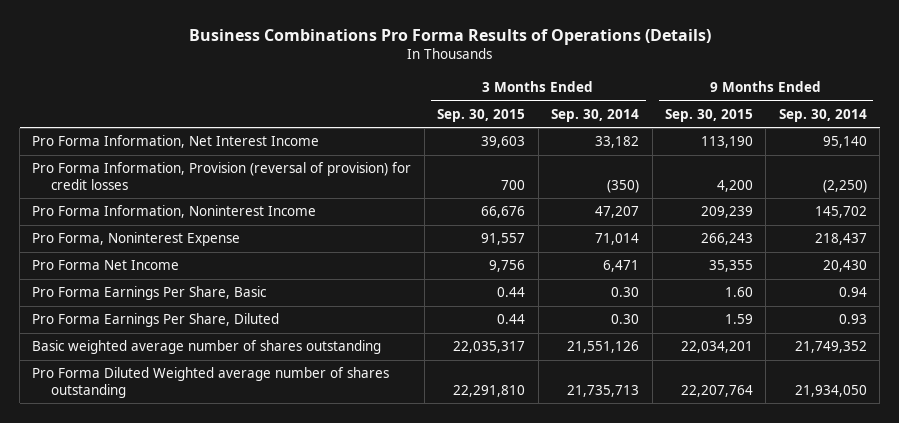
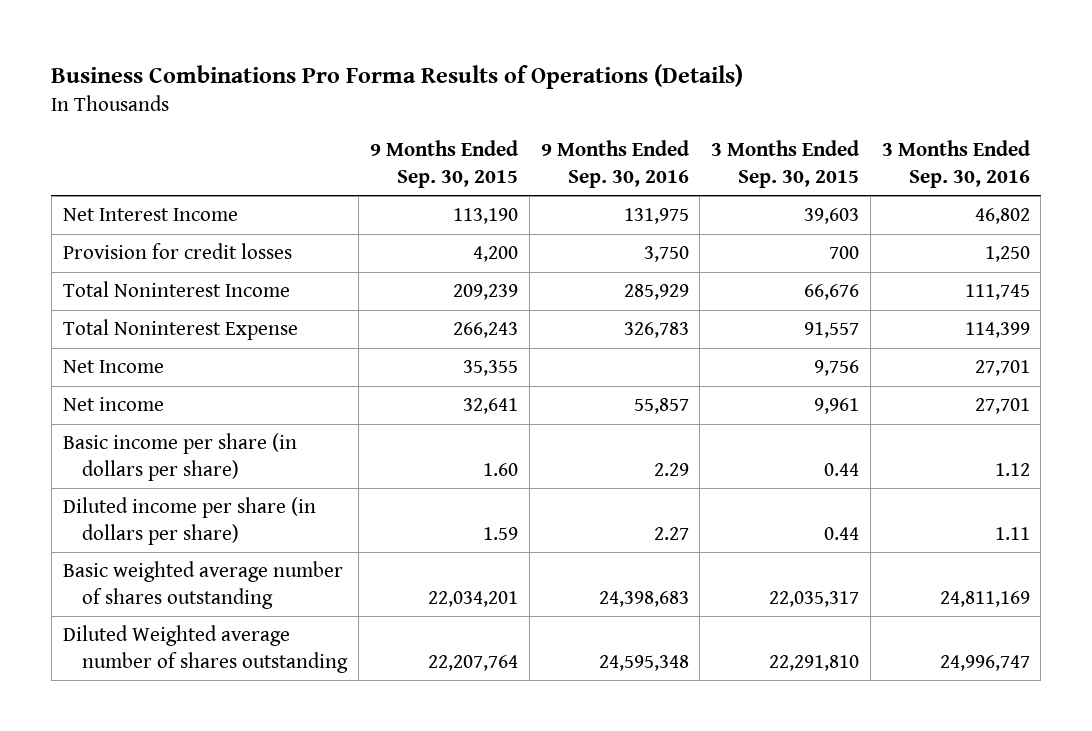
[551,108,640,122] Sep. 30, 2014 -> none
[778,108,867,122] Sep. 30, 2014 -> none
none -> [540,140,689,188] 9 Months Ended Sep. 30, 2016
none -> [881,140,1030,188] 3 Months Ended Sep. 30, 2016
[32,135,320,149] Pro Forma Information, Net Interest Income -> [62,208,238,222] Net Interest Income
[32,162,412,190] Pro Forma Information, Provision (reversal of provision) for credit losses -> [62,243,292,260] Provision for credit losses
[32,205,317,219] Pro Forma Information, Noninterest Income -> [62,281,290,298] Total Noninterest Income
[32,232,241,247] Pro Forma, Noninterest Expense -> [62,319,298,341] Total Noninterest Expense
[32,260,180,271] Pro Forma Net Income -> [62,360,164,374] Net Income
none -> [62,397,164,412] Net income
[32,286,268,301] Pro Forma Earnings Per Share, Basic -> [62,433,297,481] Basic income per share (in dollars per share)
[32,313,280,328] Pro Forma Earnings Per Share, Diluted -> [62,497,316,545] Diluted income per share (in dollars per share)
[32,367,390,398] Pro Forma Diluted Weighted average number of shares outstanding -> [62,625,349,673] Diluted Weighted average number of shares outstanding

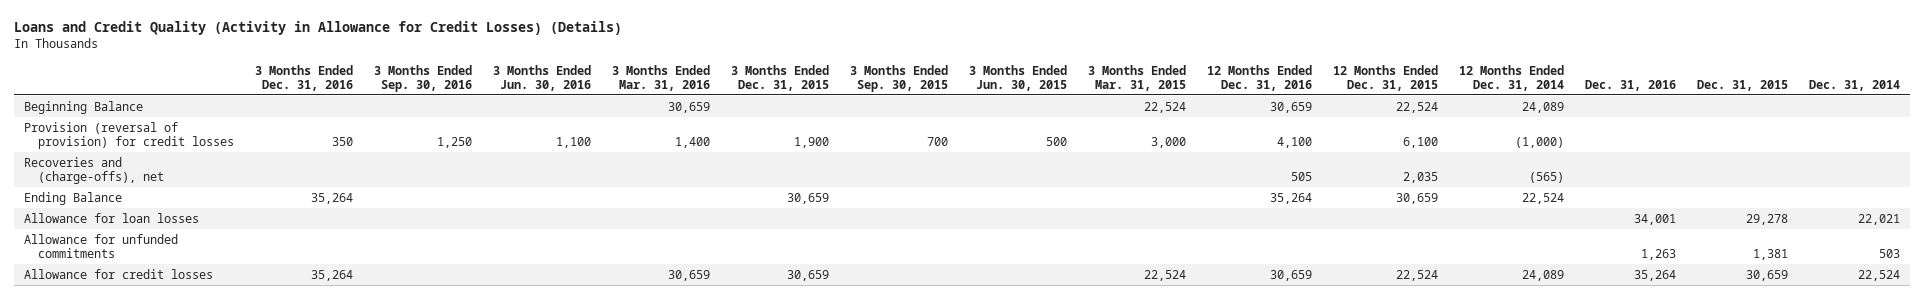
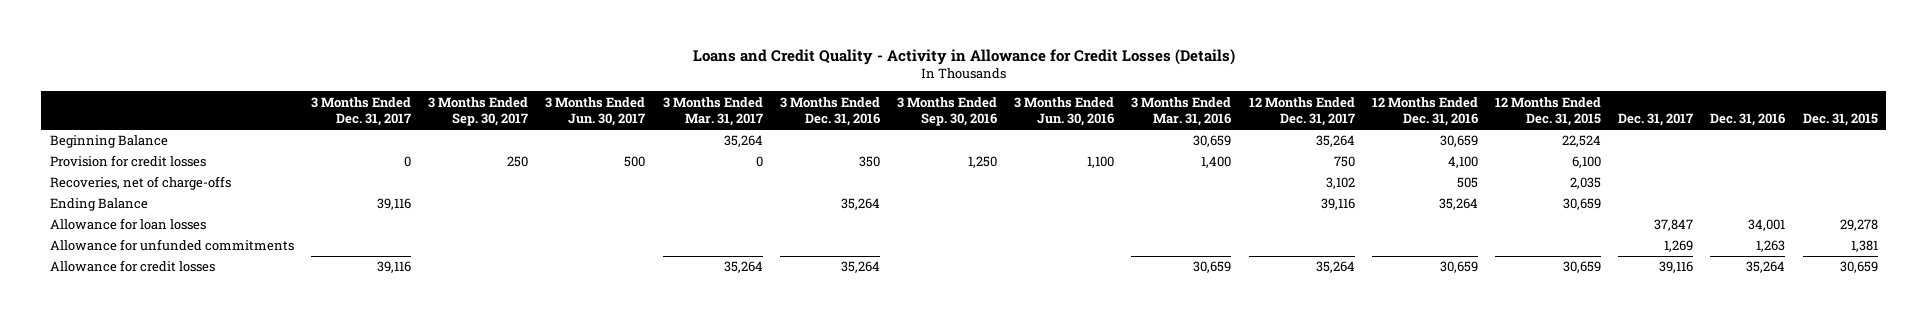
[13,21,622,36] Loans and Credit Quality (Activity in Allowance for Credit Losses) (Details) -> [692,49,1235,66] Loans and Credit Quality - Activity in Allowance for Credit Losses (Details)
[730,64,829,91] 3 Months Ended Dec. 31, 2015 -> none
[849,64,948,92] 3 Months Ended Sep. 30, 2015 -> none
[968,64,1067,91] 3 Months Ended Jun. 30, 2015 -> none
[1087,64,1186,91] 3 Months Ended Mar. 31, 2015 -> none
[1458,64,1564,91] 12 Months Ended Dec. 31, 2014 -> none
[1808,79,1900,91] Dec. 31, 2014 -> none
none -> [310,96,411,127] 3 Months Ended Dec. 31, 2017
none -> [428,96,529,127] 3 Months Ended Sep. 30, 2017
none -> [545,96,646,127] 3 Months Ended Jun. 30, 2017
none -> [662,96,763,127] 3 Months Ended Mar. 31, 2017
none -> [1248,96,1355,127] 12 Months Ended Dec. 31, 2017
none -> [1618,113,1694,127] Dec. 31, 2017
[24,121,235,149] Provision (reversal of provision) for credit losses -> [49,155,206,168] Provision for credit losses
[24,156,165,184] Recoveries and (charge-offs), net -> [49,176,231,191] Recoveries, net of charge-offs
[1395,269,1438,281] 22,524 -> [1563,261,1602,274] 30,659

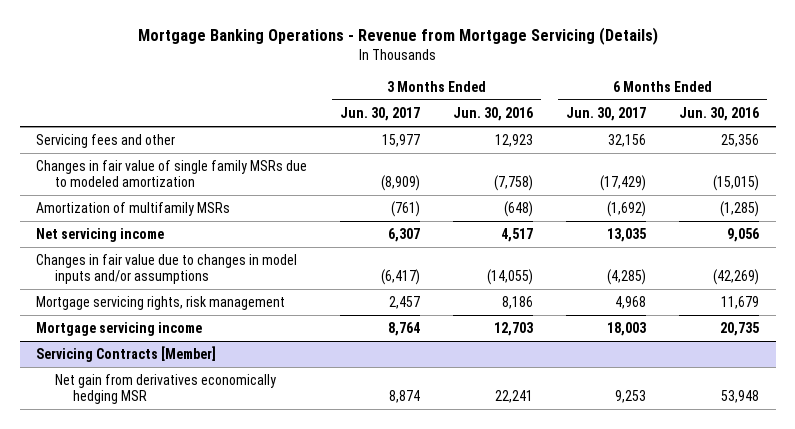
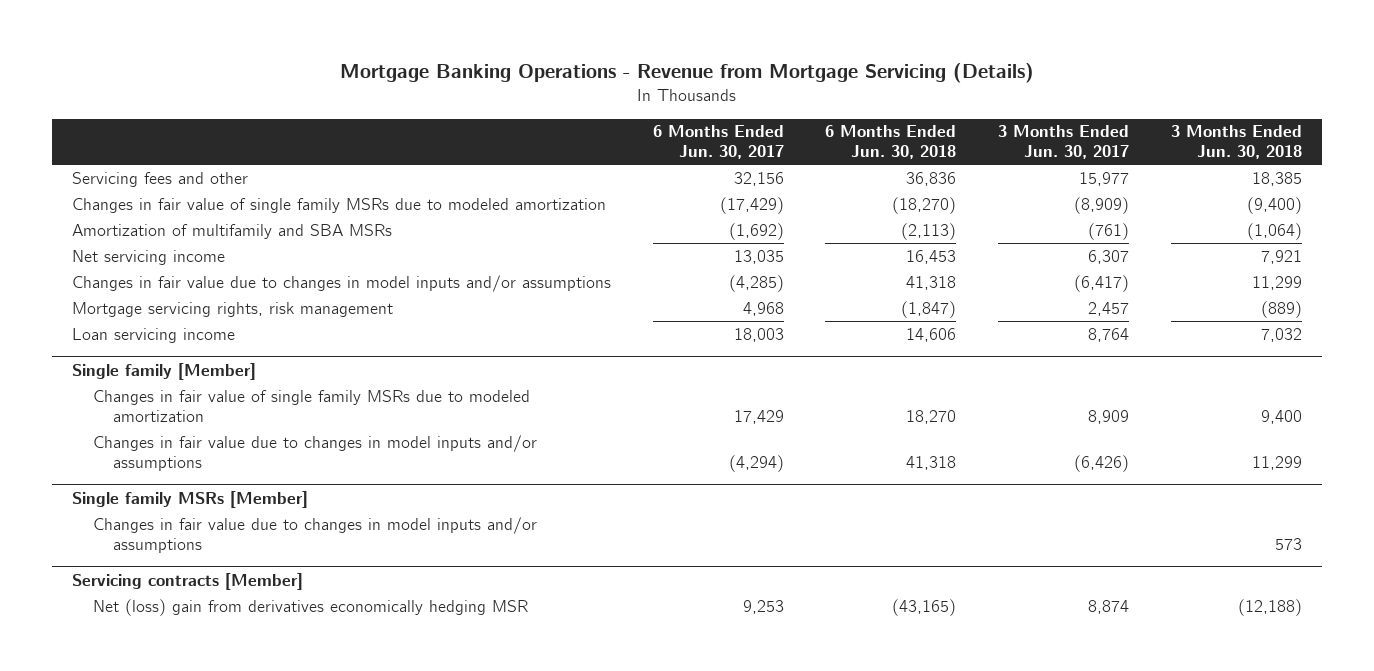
[453,106,534,121] Jun. 30, 2016 -> none
[679,106,760,121] Jun. 30, 2016 -> none
none -> [825,125,957,160] 6 Months Ended Jun. 30, 2018
none -> [1170,125,1302,160] 3 Months Ended Jun. 30, 2018
[36,201,231,216] Amortization of multifamily MSRs -> [72,223,393,239] Amortization of multifamily and SBA MSRs
[36,321,203,336] Mortgage servicing income -> [72,327,236,343] Loan servicing income
none -> [72,362,257,380] Single family [Member]
none -> [92,389,530,422] Changes in fair value of single family MSRs due to modeled amortization
none -> [92,434,537,471] Changes in fair value due to changes in model inputs and/or assumptions
none -> [72,490,309,508] Single family MSRs [Member]
none -> [92,516,537,553] Changes in fair value due to changes in model inputs and/or assumptions
[36,345,217,362] Servicing Contracts [Member] -> [72,572,304,590] Servicing contracts [Member]
[54,373,276,405] Net gain from derivatives economically hedging MSR -> [92,598,528,616] Net (loss) gain from derivatives economically hedging MSR

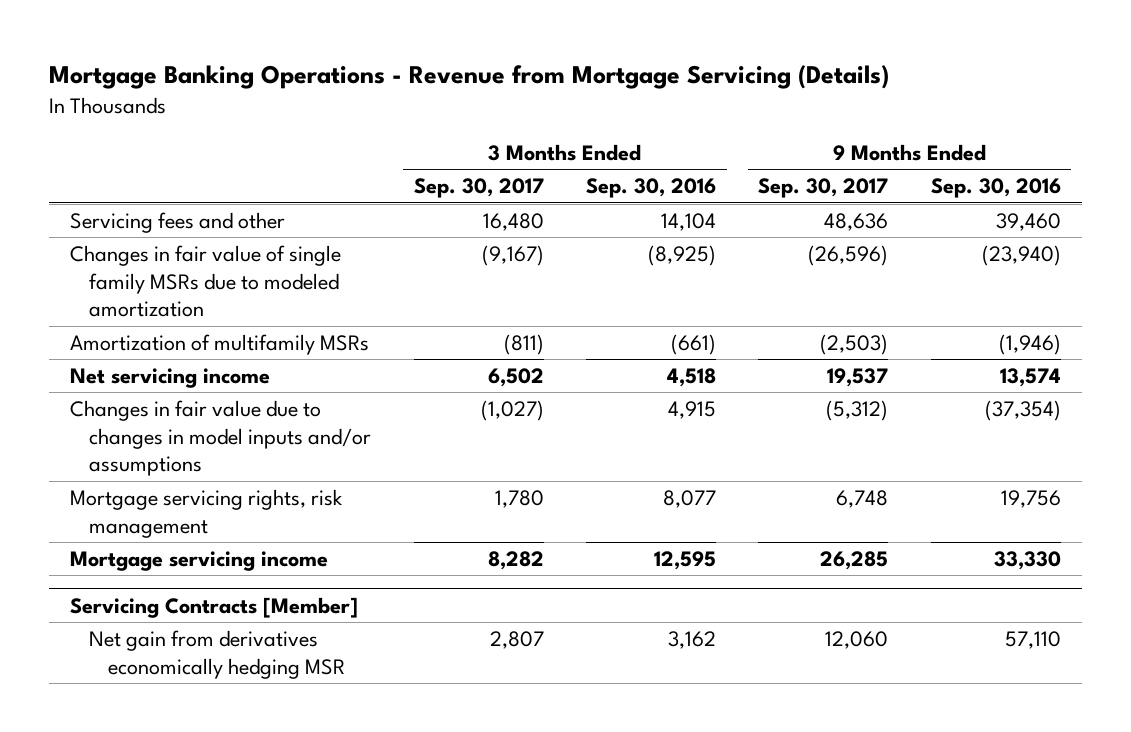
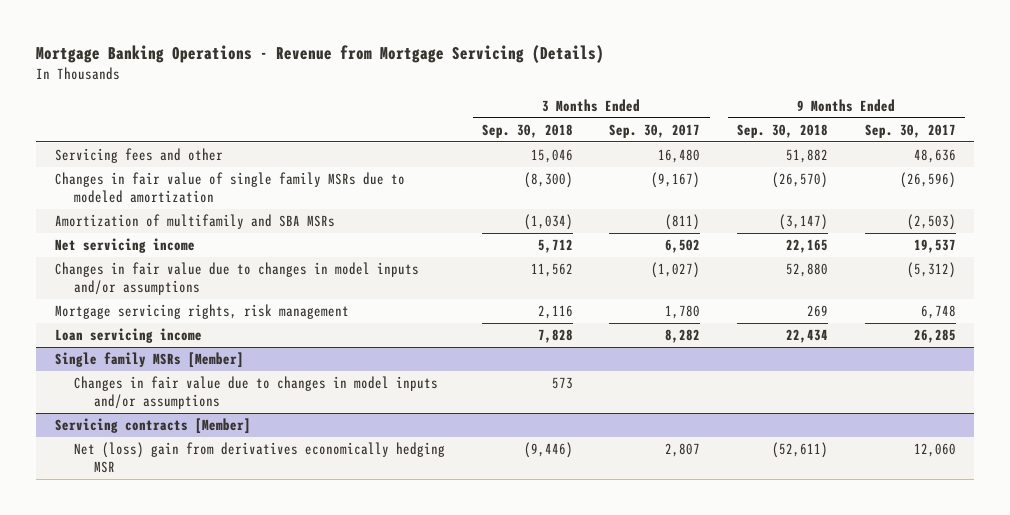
[585,178,716,199] Sep. 30, 2016 -> none
[930,178,1061,199] Sep. 30, 2016 -> none
none -> [481,123,573,138] Sep. 30, 2018
none -> [736,123,828,138] Sep. 30, 2018
[70,334,370,356] Amortization of multifamily MSRs -> [54,214,335,230] Amortization of multifamily and SBA MSRs
[70,551,329,572] Mortgage servicing income -> [54,328,202,344] Loan servicing income
none -> [54,352,244,369] Single family MSRs [Member]
none -> [74,376,439,409] Changes in fair value due to changes in model inputs and/or assumptions
[70,596,359,618] Servicing Contracts [Member] -> [54,418,251,435] Servicing contracts [Member]
[89,630,345,679] Net gain from derivatives economically hedging MSR -> [74,442,446,473] Net (loss) gain from derivatives economically hedging MSR

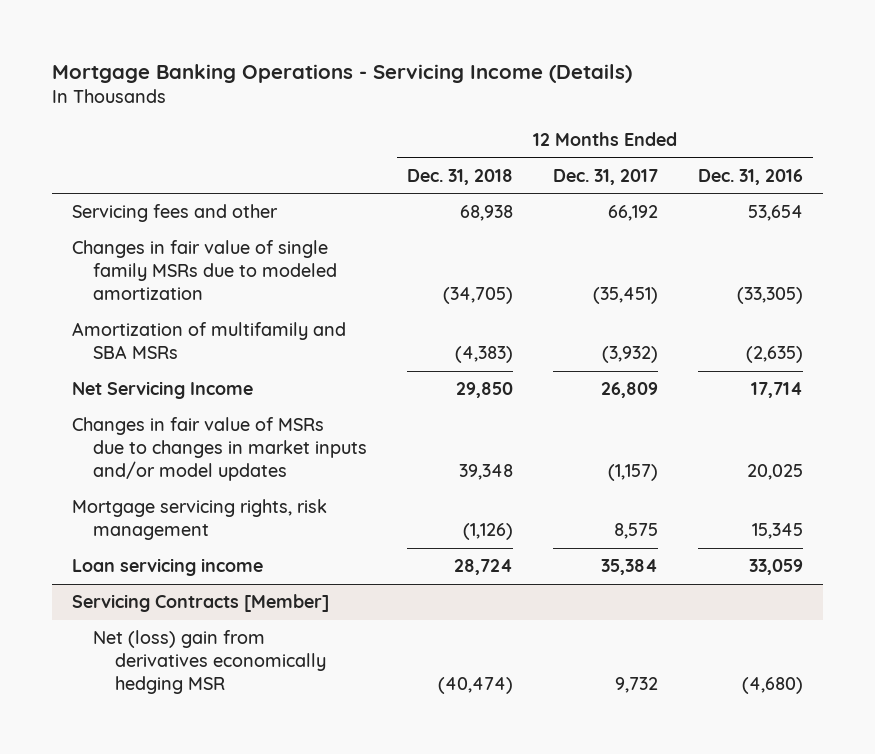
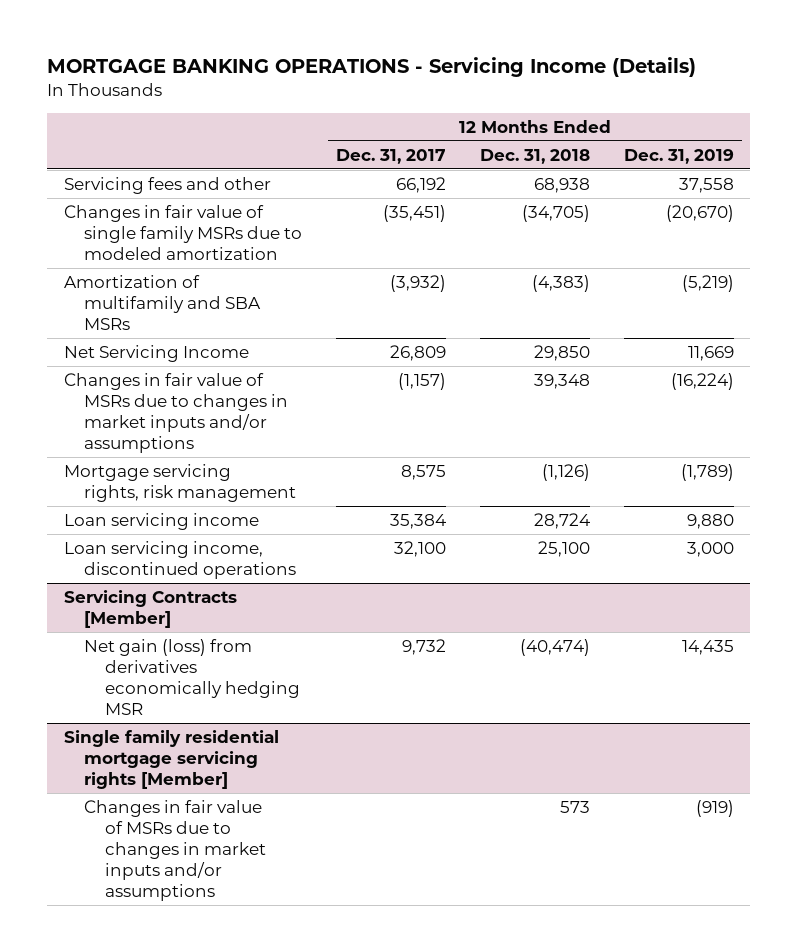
[51,64,632,84] Mortgage Banking Operations - Servicing Income (Details) -> [47,57,697,78] MORTGAGE BANKING OPERATIONS - Servicing Income (Details)
[698,168,804,185] Dec. 31, 2016 -> none
none -> [623,148,734,164] Dec. 31, 2019
[71,417,368,482] Changes in fair value of MSRs due to changes in market inputs and/or model updates -> [64,372,289,453] Changes in fair value of MSRs due to changes in market inputs and/or assumptions
none -> [64,540,297,579] Loan servicing income, discontinued operations
[93,630,326,695] Net (loss) gain from derivatives economically hedging MSR -> [84,638,300,715] Net gain (loss) from derivatives economically hedging MSR
none -> [64,729,280,789] Single family residential mortgage servicing rights [Member]
none -> [84,799,266,901] Changes in fair value of MSRs due to changes in market inputs and/or assumptions

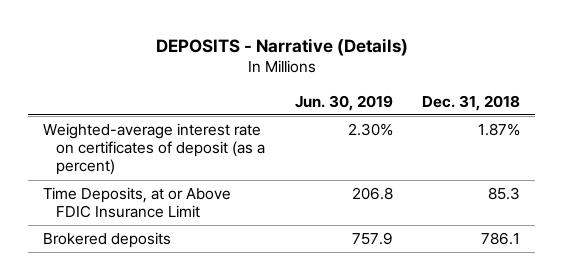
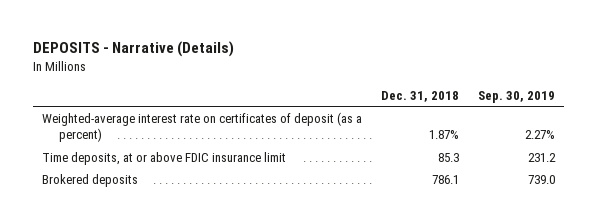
[294,94,393,111] Jun. 30, 2019 -> none
none -> [477,90,555,103] Sep. 30, 2019
[42,187,231,219] Time Deposits, at or Above FDIC Insurance Limit -> [42,151,287,165] Time deposits, at or above FDIC insurance limit

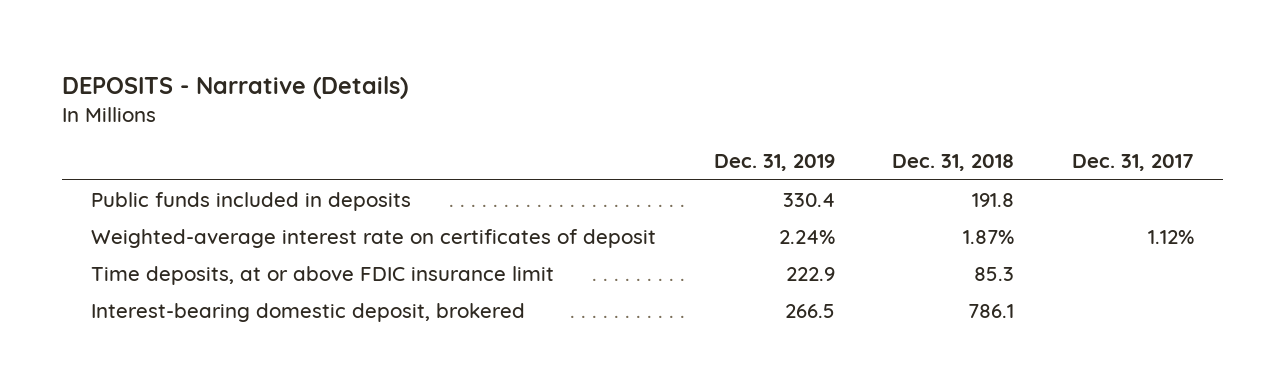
[477,90,555,103] Sep. 30, 2019 -> none
none -> [713,154,835,172] Dec. 31, 2019
none -> [1072,154,1195,172] Dec. 31, 2017
none -> [91,191,412,211] Public funds included in deposits
[42,111,363,143] Weighted-average interest rate on certificates of deposit (as a percent) -> [91,228,657,248] Weighted-average interest rate on certificates of deposit
[42,173,139,187] Brokered deposits -> [91,302,526,322] Interest-bearing domestic deposit, brokered

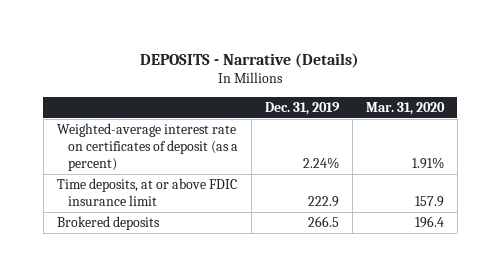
[892,154,1015,172] Dec. 31, 2018 -> none
[1072,154,1195,172] Dec. 31, 2017 -> none
none -> [365,101,445,115] Mar. 31, 2020
[91,191,412,211] Public funds included in deposits -> none
[91,228,657,248] Weighted-average interest rate on certificates of deposit -> [56,123,239,172] Weighted-average interest rate on certificates of deposit (as a percent)
[91,302,526,322] Interest-bearing domestic deposit, brokered -> [56,216,160,231] Brokered deposits

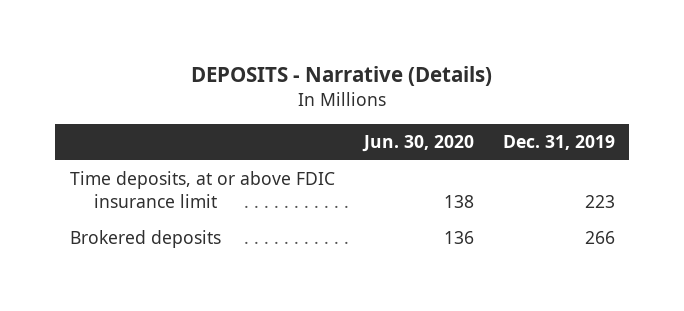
[365,101,445,115] Mar. 31, 2020 -> none
none -> [361,135,474,153] Jun. 30, 2020
[56,123,239,172] Weighted-average interest rate on certificates of deposit (as a percent) -> none
[307,196,339,208] 222.9 -> [584,195,615,209] 223
[307,216,339,228] 266.5 -> [584,231,615,245] 266

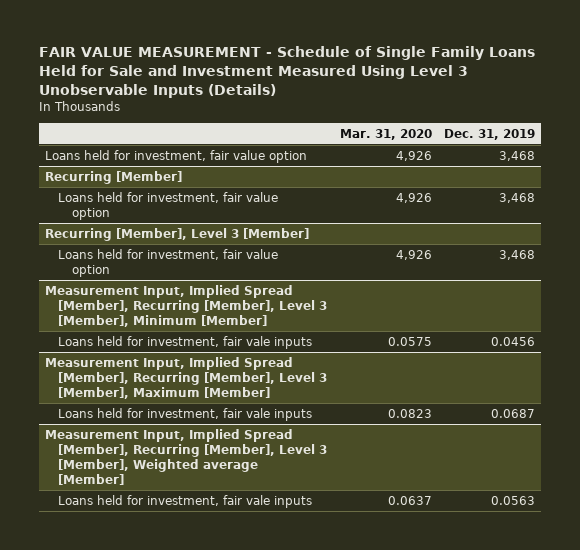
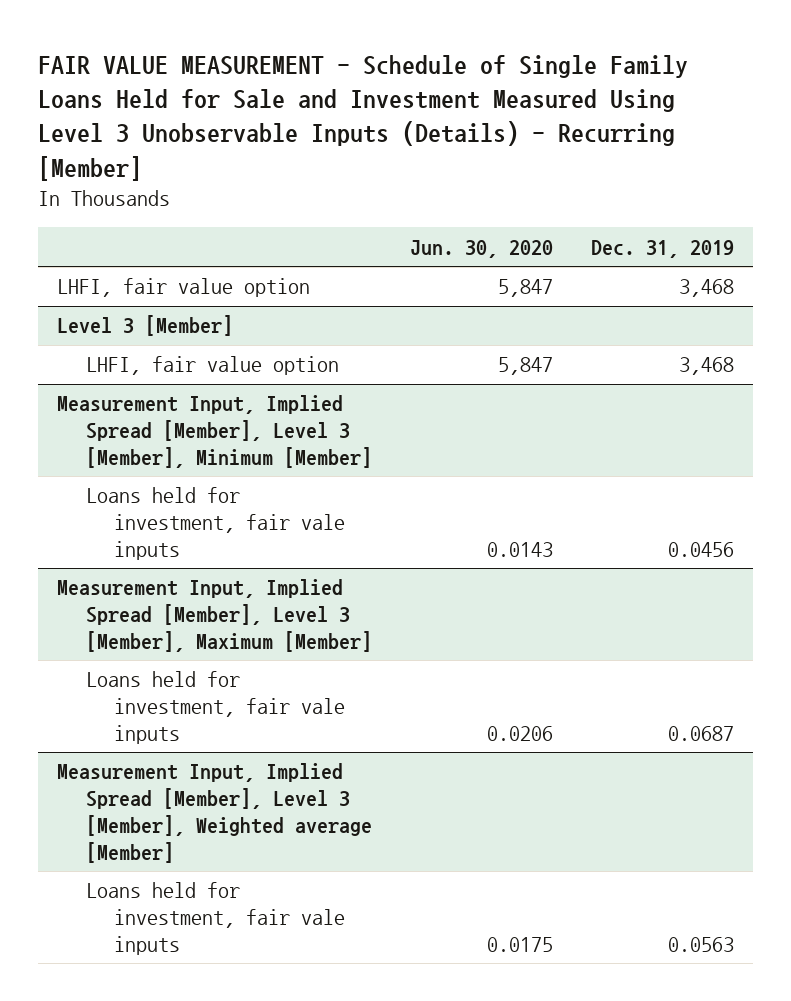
[38,46,535,98] FAIR VALUE MEASUREMENT - Schedule of Single Family Loans Held for Sale and Investment Measured Using Level 3 Unobservable Inputs (Details) -> [38,54,689,181] FAIR VALUE MEASUREMENT - Schedule of Single Family Loans Held for Sale and Investment Measured Using Level 3 Unobservable Inputs (Details) - Recurring [Member]
[339,128,432,140] Mar. 31, 2020 -> none
none -> [409,239,553,258] Jun. 30, 2020
[44,227,309,241] Recurring [Member], Level 3 [Member] -> none
[58,248,279,277] Loans held for investment, fair value option -> none
[44,149,307,163] Loans held for investment, fair value option -> [57,278,311,298] LHFI, fair value option
[44,170,182,184] Recurring [Member] -> [57,315,234,337] Level 3 [Member]
[58,191,279,220] Loans held for investment, fair value option -> [85,356,339,376] LHFI, fair value option
[44,284,328,327] Measurement Input, Implied Spread [Member], Recurring [Member], Level 3 [Member], Minimum [Member] -> [57,395,372,468] Measurement Input, Implied Spread [Member], Level 3 [Member], Minimum [Member]
[44,356,328,399] Measurement Input, Implied Spread [Member], Recurring [Member], Level 3 [Member], Maximum [Member] -> [57,579,372,652] Measurement Input, Implied Spread [Member], Level 3 [Member], Maximum [Member]
[44,428,328,485] Measurement Input, Implied Spread [Member], Recurring [Member], Level 3 [Member], Weighted average [Member] -> [57,763,372,863] Measurement Input, Implied Spread [Member], Level 3 [Member], Weighted average [Member]

